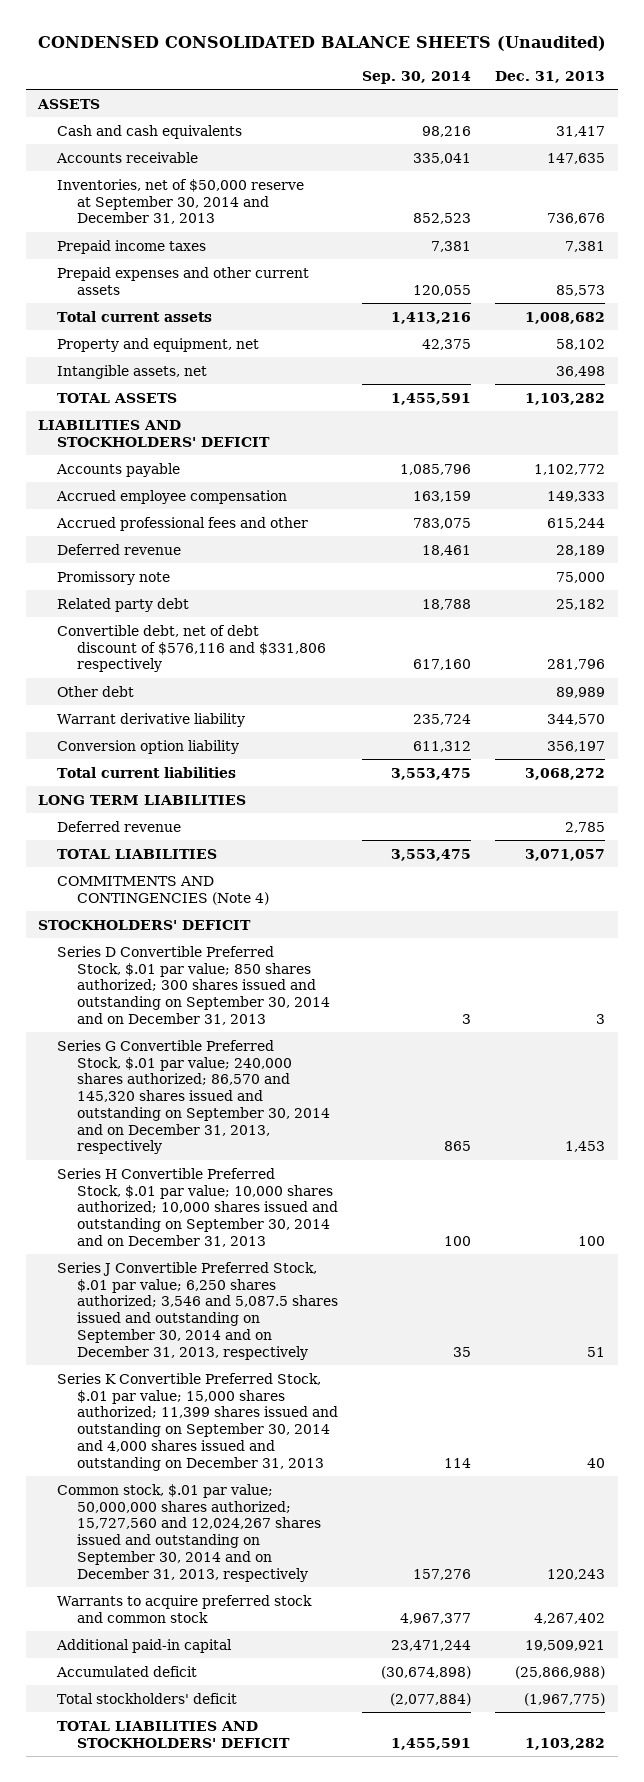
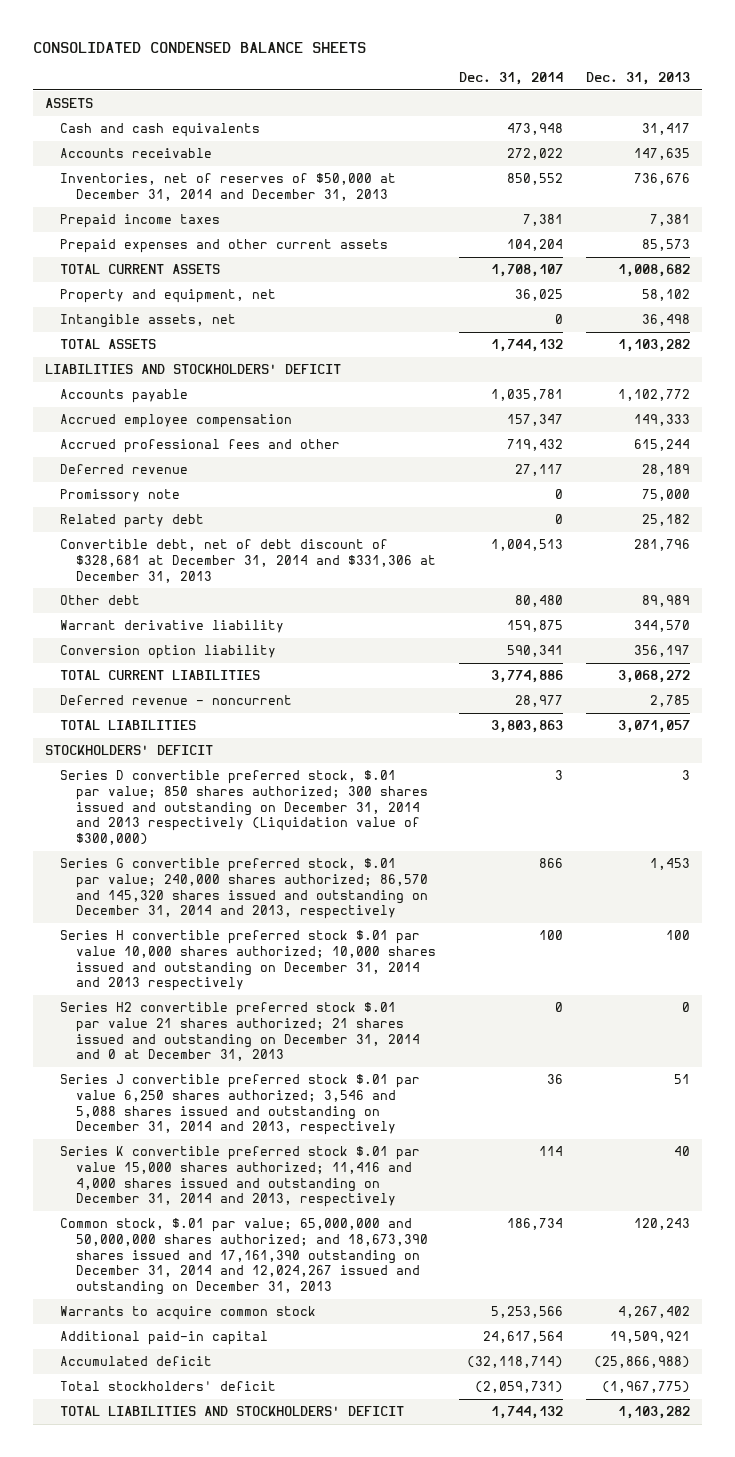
[37,35,606,51] CONDENSED CONSOLIDATED BALANCE SHEETS (Unaudited) -> [33,41,367,53] CONSOLIDATED CONDENSED BALANCE SHEETS
[361,70,471,84] Sep. 30, 2014 -> none
none -> [459,71,564,85] Dec. 31, 2014
[57,178,305,225] Inventories, net of $50,000 reserve at September 30, 2014 and December 31, 2013 -> [60,173,397,201] Inventories, net of reserves of $50,000 at December 31, 2014 and December 31, 2013
[57,310,213,322] Total current assets -> [60,264,221,275] TOTAL CURRENT ASSETS
[57,624,326,673] Convertible debt, net of debt discount of $576,116 and $331,806 respectively -> [60,539,436,583] Convertible debt, net of debt discount of $328,681 at December 31, 2014 and $331,306 at December 31, 2013
[38,794,247,805] LONG TERM LIABILITIES -> none
[57,766,237,778] Total current liabilities -> [60,670,261,681] TOTAL CURRENT LIABILITIES
[57,820,182,832] Deferred revenue -> [60,695,293,706] Deferred revenue - noncurrent
[57,875,269,905] COMMITMENTS AND CONTINGENCIES (Note 4) -> none
[57,945,330,1025] Series D Convertible Preferred Stock, $.01 par value; 850 shares authorized; 300 shares issued and outstanding on September 30, 2014 and on December 31, 2013 -> [60,770,428,846] Series D convertible preferred stock, $.01 par value; 850 shares authorized; 300 shares issued and outstanding on December 31, 2014 and 2013 respectively (Liquidation value of $300,000)
[57,1039,330,1155] Series G Convertible Preferred Stock, $.01 par value; 240,000 shares authorized; 86,570 and 145,320 shares issued and outstanding on September 30, 2014 and on December 31, 2013, respectively -> [60,858,428,920] Series G convertible preferred stock, $.01 par value; 240,000 shares authorized; 86,570 and 145,320 shares issued and outstanding on December 31, 2014 and 2013, respectively
[57,1167,338,1247] Series H Convertible Preferred Stock, $.01 par value; 10,000 shares authorized; 10,000 shares issued and outstanding on September 30, 2014 and on December 31, 2013 -> [60,930,436,992] Series H convertible preferred stock $.01 par value 10,000 shares authorized; 10,000 shares issued and outstanding on December 31, 2014 and 2013 respectively
none -> [60,1002,420,1062] Series H2 convertible preferred stock $.01 par value 21 shares authorized; 21 shares issued and outstanding on December 31, 2014 and 0 at December 31, 2013
[57,1261,338,1360] Series J Convertible Preferred Stock, $.01 par value; 6,250 shares authorized; 3,546 and 5,087.5 shares issued and outstanding on September 30, 2014 and on December 31, 2013, respectively -> [60,1074,421,1136] Series J convertible preferred stock $.01 par value 6,250 shares authorized; 3,546 and 5,088 shares issued and outstanding on December 31, 2014 and 2013, respectively
[57,1372,338,1471] Series K Convertible Preferred Stock, $.01 par value; 15,000 shares authorized; 11,399 shares issued and outstanding on September 30, 2014 and 4,000 shares issued and outstanding on December 31, 2013 -> [60,1146,421,1208] Series K convertible preferred stock $.01 par value 15,000 shares authorized; 11,416 and 4,000 shares issued and outstanding on December 31, 2014 and 2013, respectively
[57,1483,321,1582] Common stock, $.01 par value; 50,000,000 shares authorized; 15,727,560 and 12,024,267 shares issued and outstanding on September 30, 2014 and on December 31, 2013, respectively -> [60,1218,428,1296] Common stock, $.01 par value; 65,000,000 and 50,000,000 shares authorized; and 18,673,390 shares issued and 17,161,390 outstanding on December 31, 2014 and 12,024,267 issued and outstanding on December 31, 2013
[57,1594,313,1623] Warrants to acquire preferred stock and common stock -> [60,1306,317,1321] Warrants to acquire common stock

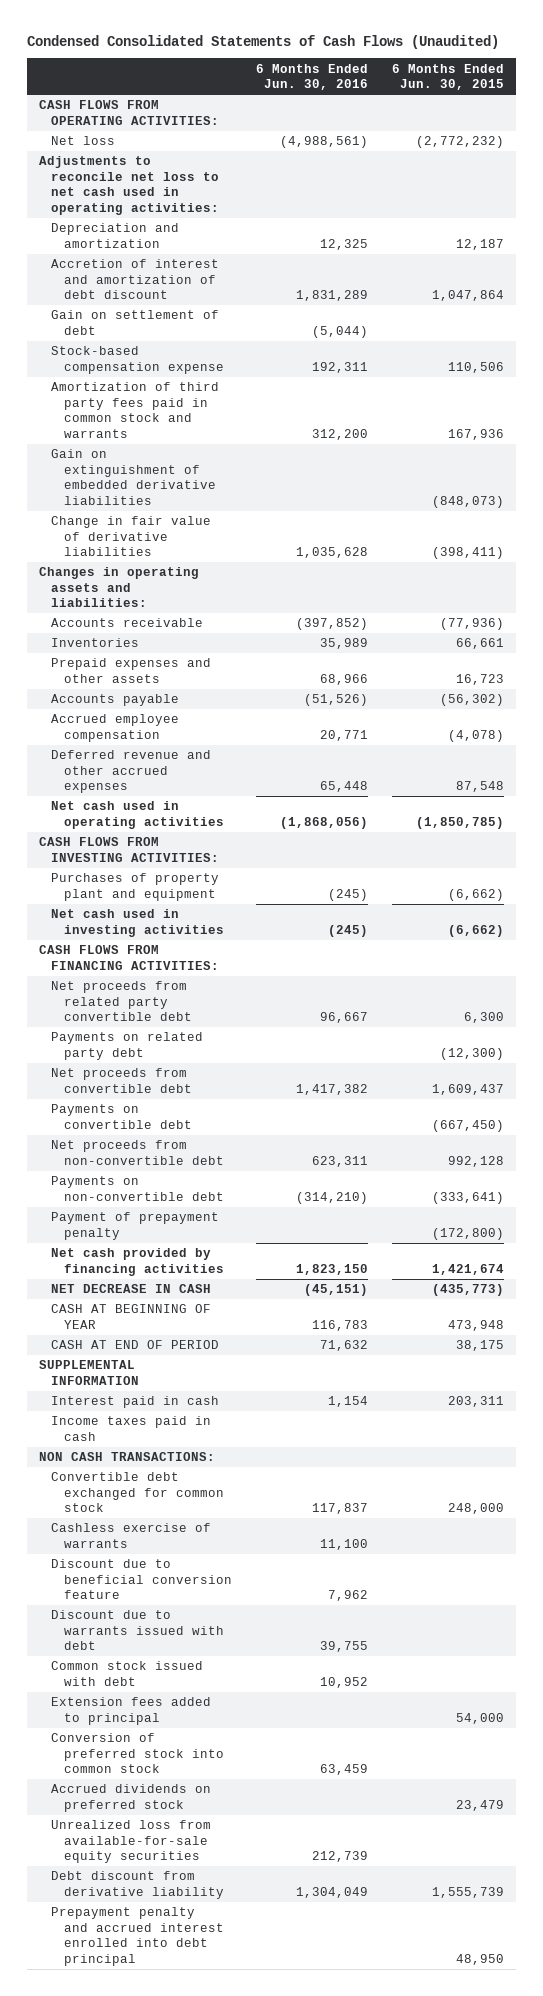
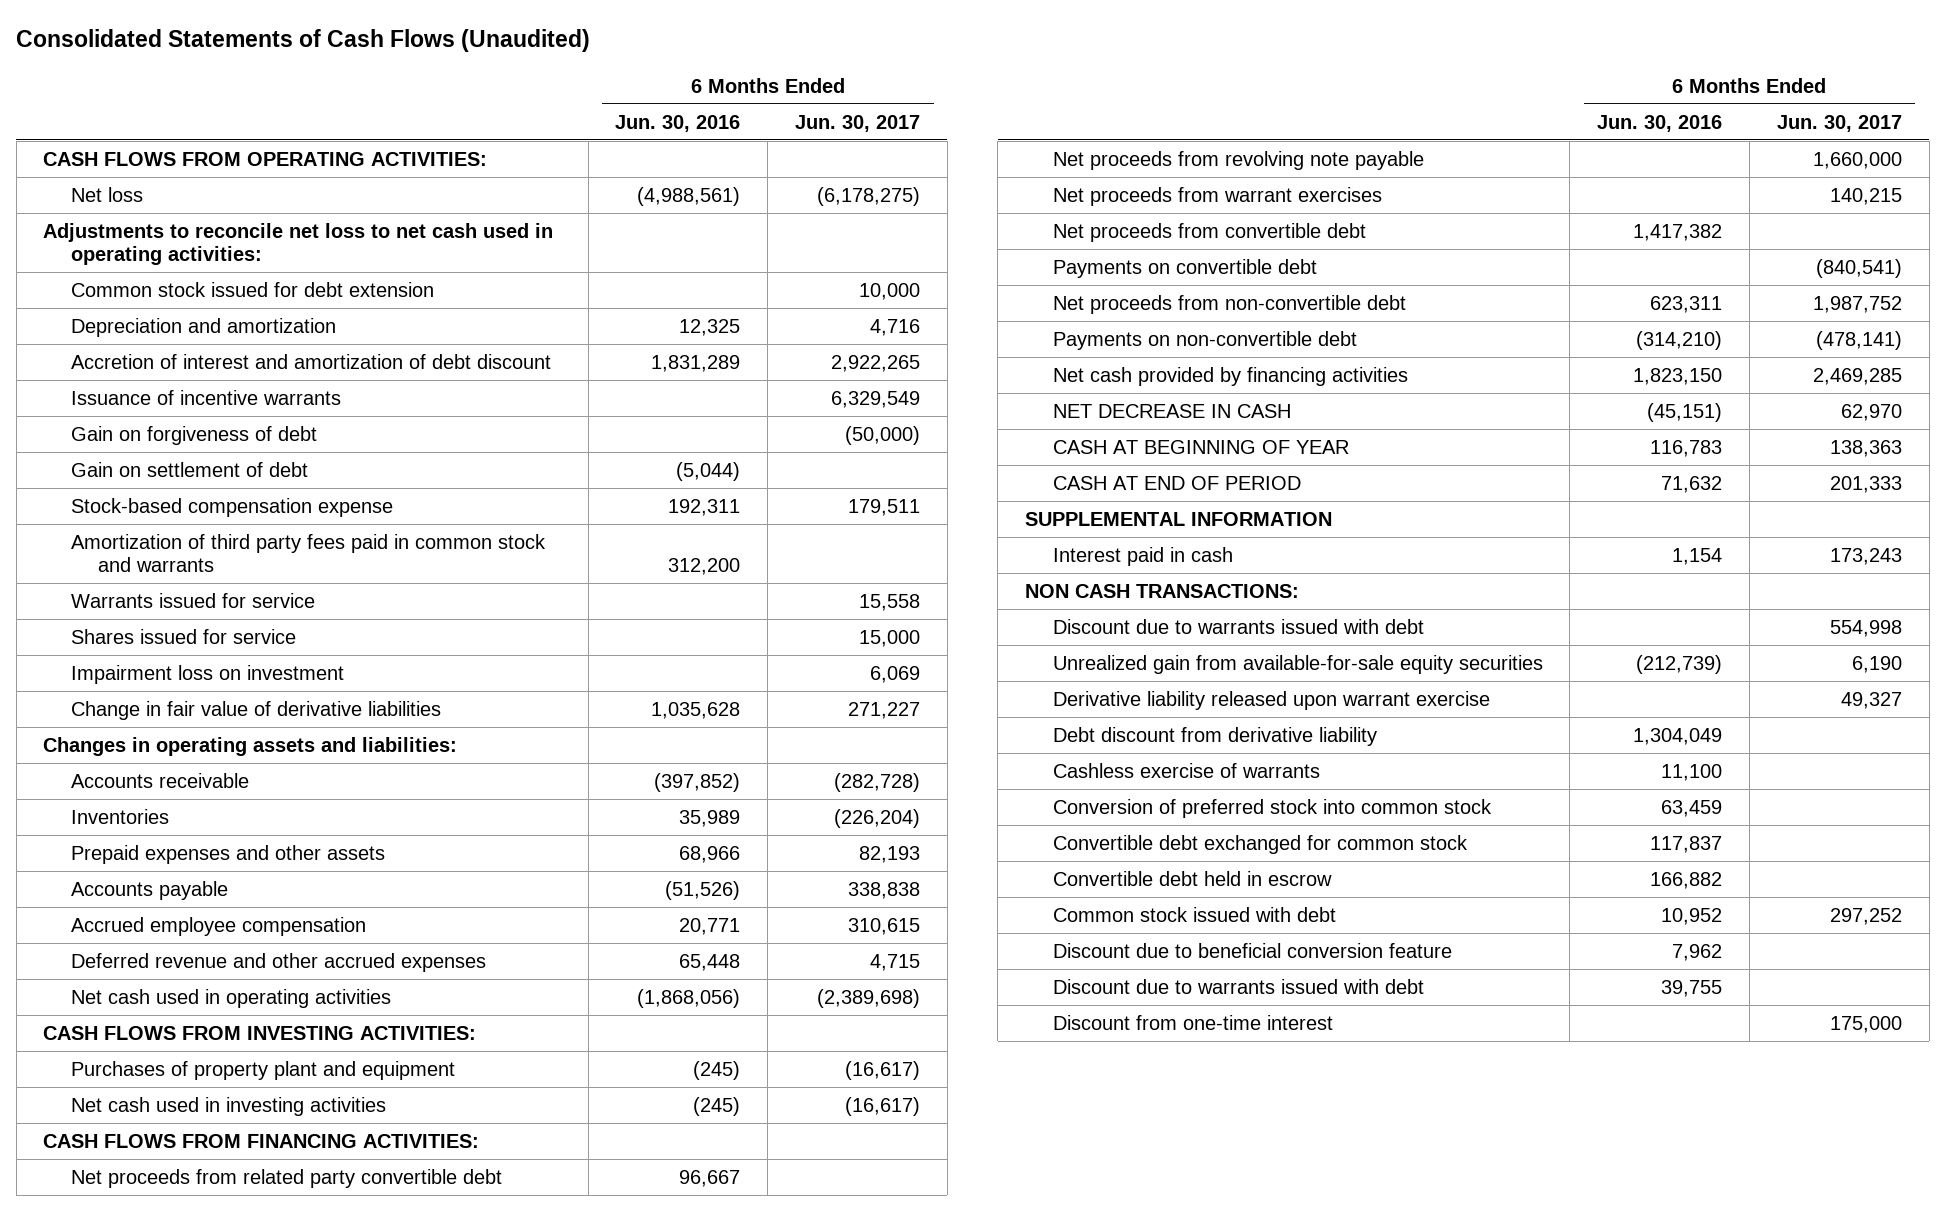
[26,35,499,50] Condensed Consolidated Statements of Cash Flows (Unaudited) -> [16,29,591,53] Consolidated Statements of Cash Flows (Unaudited)
[391,63,504,91] 6 Months Ended Jun. 30, 2015 -> none
none -> [795,114,921,132] Jun. 30, 2017
none -> [70,282,434,298] Common stock issued for debt extension
none -> [70,390,341,406] Issuance of incentive warrants
none -> [70,426,317,446] Gain on forgiveness of debt
[51,449,217,505] Gain on extinguishment of embedded derivative liabilities -> none
none -> [70,593,315,609] Warrants issued for service
none -> [70,629,296,645] Shares issued for service
none -> [70,665,344,685] Impairment loss on investment
[51,1032,204,1060] Payments on related party debt -> none
none -> [1052,151,1424,171] Net proceeds from revolving note payable
none -> [1052,187,1382,207] Net proceeds from warrant exercises
[51,1212,220,1240] Payment of prepayment penalty -> none
[51,1416,212,1441] Income taxes paid in cash -> none
none -> [1052,619,1424,635] Discount due to warrants issued with debt
none -> [1052,655,1543,675] Unrealized gain from available-for-sale equity securities
none -> [1052,691,1490,711] Derivative liability released upon warrant exercise
[51,1871,225,1899] Debt discount from derivative liability -> [1052,727,1377,747] Debt discount from derivative liability
[51,1733,225,1774] Conversion of preferred stock into common stock -> [1052,799,1492,819] Conversion of preferred stock into common stock
[51,1472,225,1513] Convertible debt exchanged for common stock -> [1052,835,1468,855] Convertible debt exchanged for common stock
none -> [1052,871,1332,887] Convertible debt held in escrow
[51,1661,204,1686] Common stock issued with debt -> [1052,907,1336,923] Common stock issued with debt
[51,1697,212,1725] Extension fees added to principal -> none
[51,1784,212,1812] Accrued dividends on preferred stock -> none
[51,1820,212,1864] Unrealized loss from available-for-sale equity securities -> none
[51,1907,225,1966] Prepayment penalty and accrued interest enrolled into debt principal -> none
none -> [1052,1015,1333,1031] Discount from one-time interest

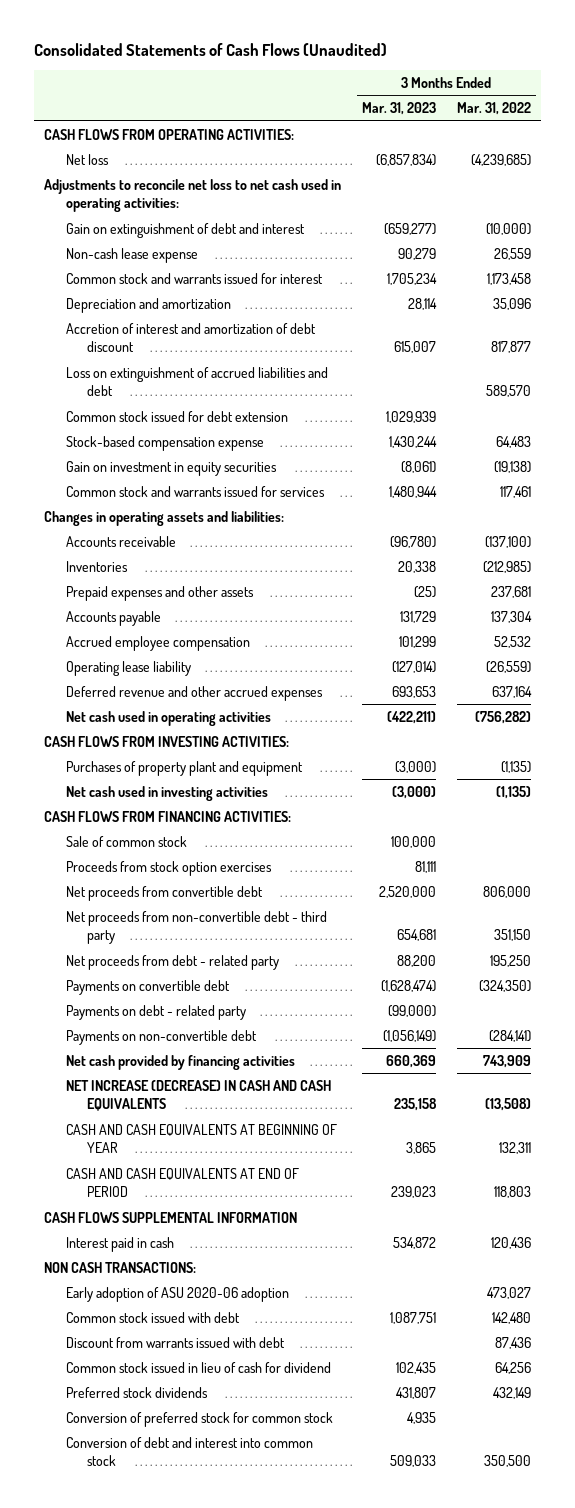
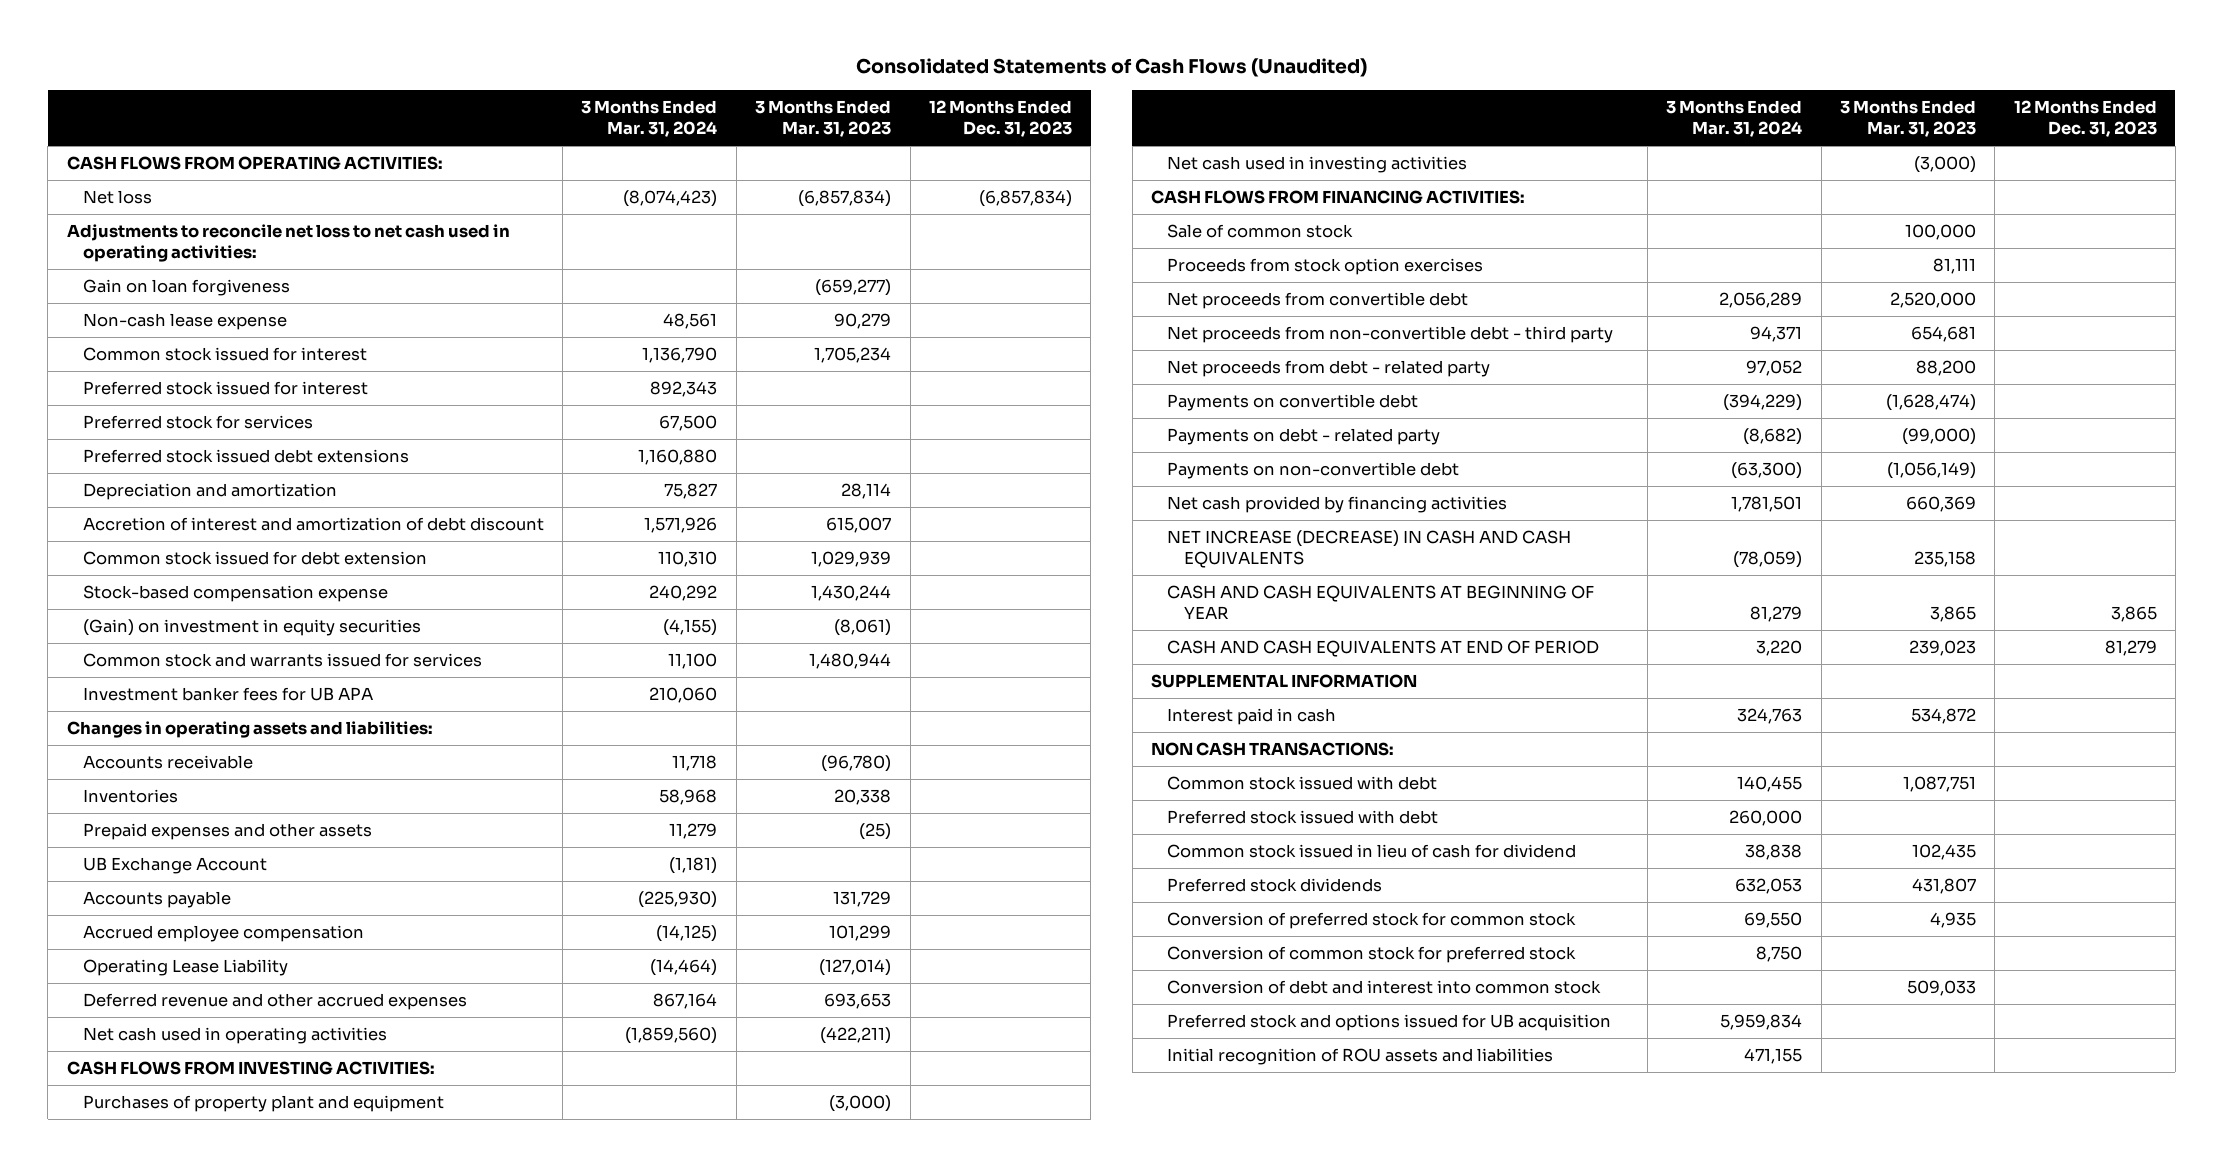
[456,102,531,116] Mar. 31, 2022 -> none
none -> [581,100,718,138] 3 Months Ended Mar. 31, 2024
none -> [928,100,1072,138] 12 Months Ended Dec. 31, 2023
[65,222,305,238] Gain on extinguishment of debt and interest -> [82,279,290,297] Gain on loan forgiveness
[65,272,323,284] Common stock and warrants issued for interest -> [82,347,367,362] Common stock issued for interest
none -> [82,381,368,396] Preferred stock issued for interest
none -> [82,415,313,430] Preferred stock for services
none -> [82,449,409,464] Preferred stock issued debt extensions
[65,366,328,397] Loss on extinguishment of accrued liabilities and debt -> none
[65,460,277,476] Gain on investment in equity securities -> [82,619,421,637] (Gain) on investment in equity securities
none -> [82,687,373,702] Investment banker fees for UB APA
none -> [82,857,267,875] UB Exchange Account
[65,660,191,676] Operating lease liability -> [82,959,288,977] Operating Lease Liability
[44,1211,298,1223] CASH FLOWS SUPPLEMENTAL INFORMATION -> [1151,674,1418,689] SUPPLEMENTAL INFORMATION
[65,1286,289,1302] Early adoption of ASU 2020-06 adoption -> none
[65,1336,285,1348] Discount from warrants issued with debt -> none
none -> [1167,810,1439,825] Preferred stock issued with debt
none -> [1167,946,1577,964] Conversion of common stock for preferred stock
none -> [1167,1014,1612,1032] Preferred stock and options issued for UB acquisition
none -> [1167,1048,1554,1066] Initial recognition of ROU assets and liabilities

